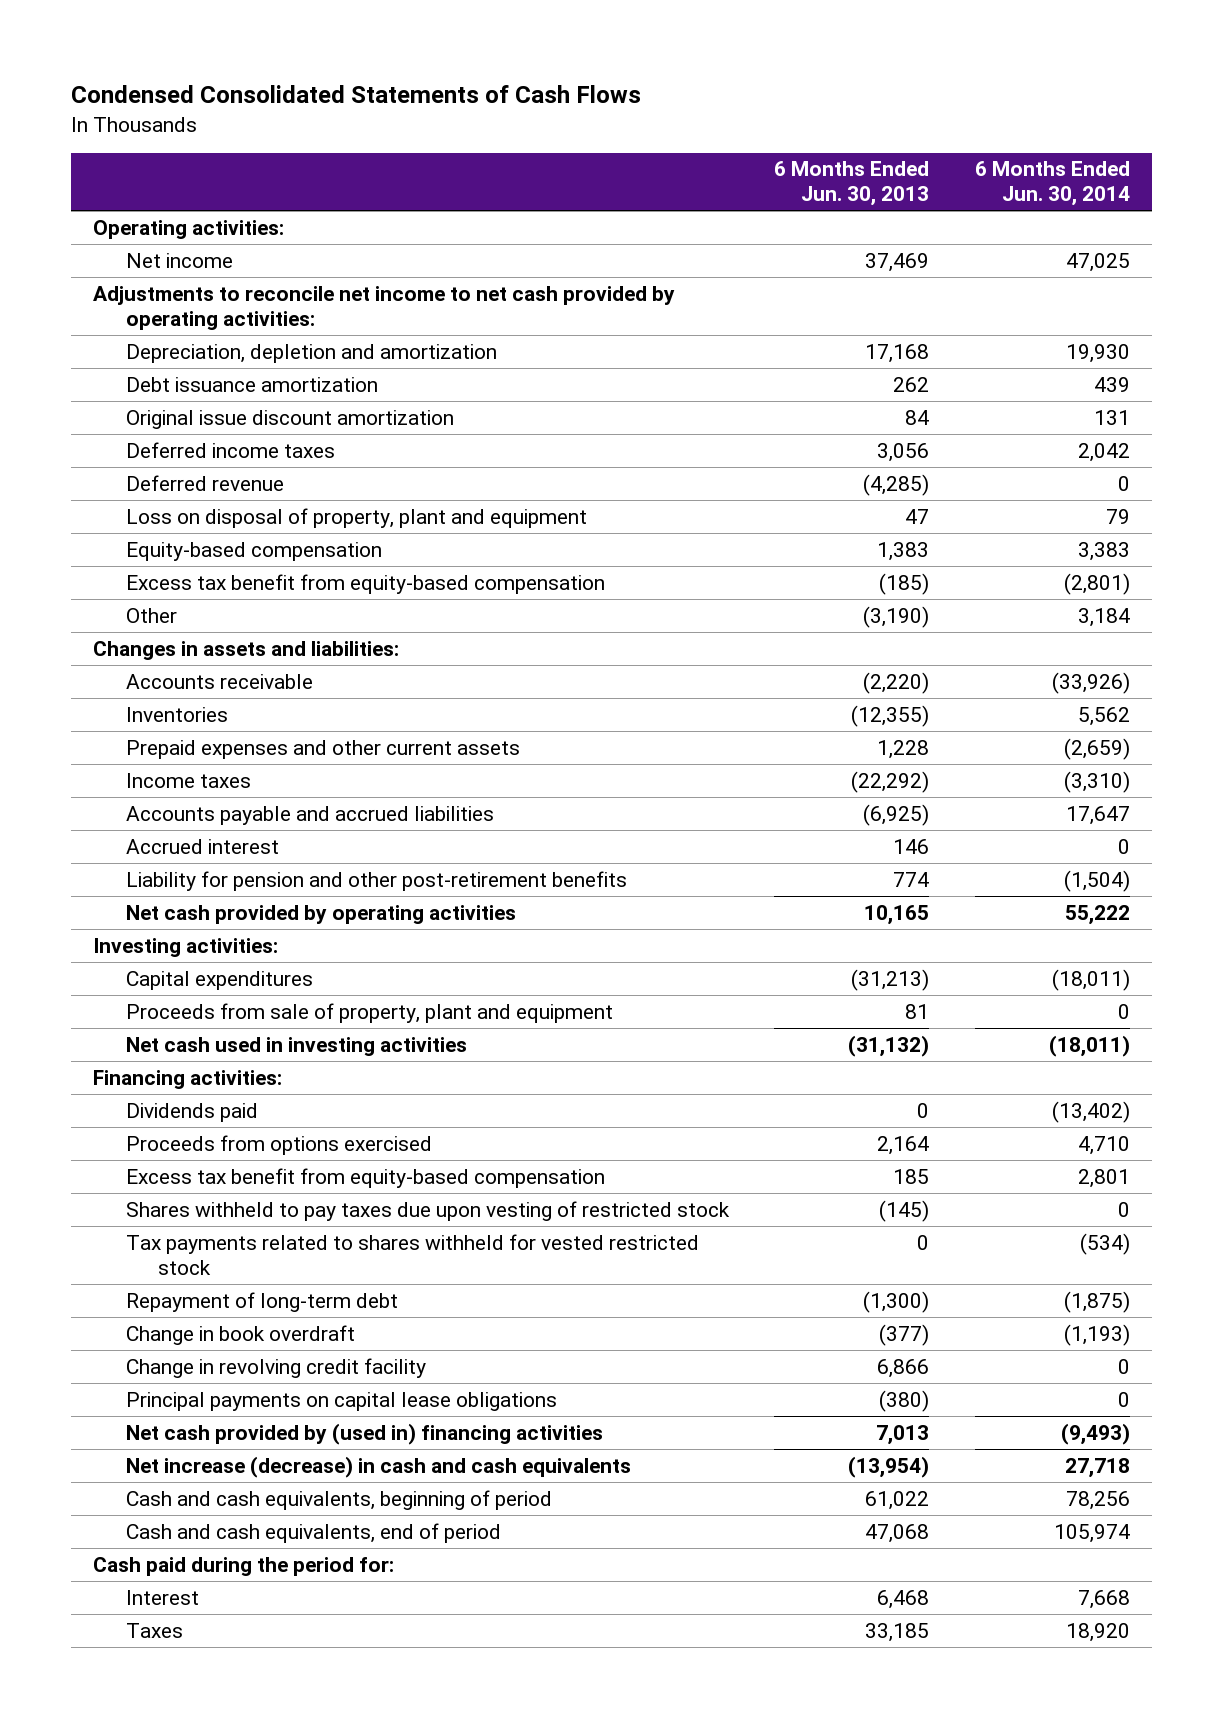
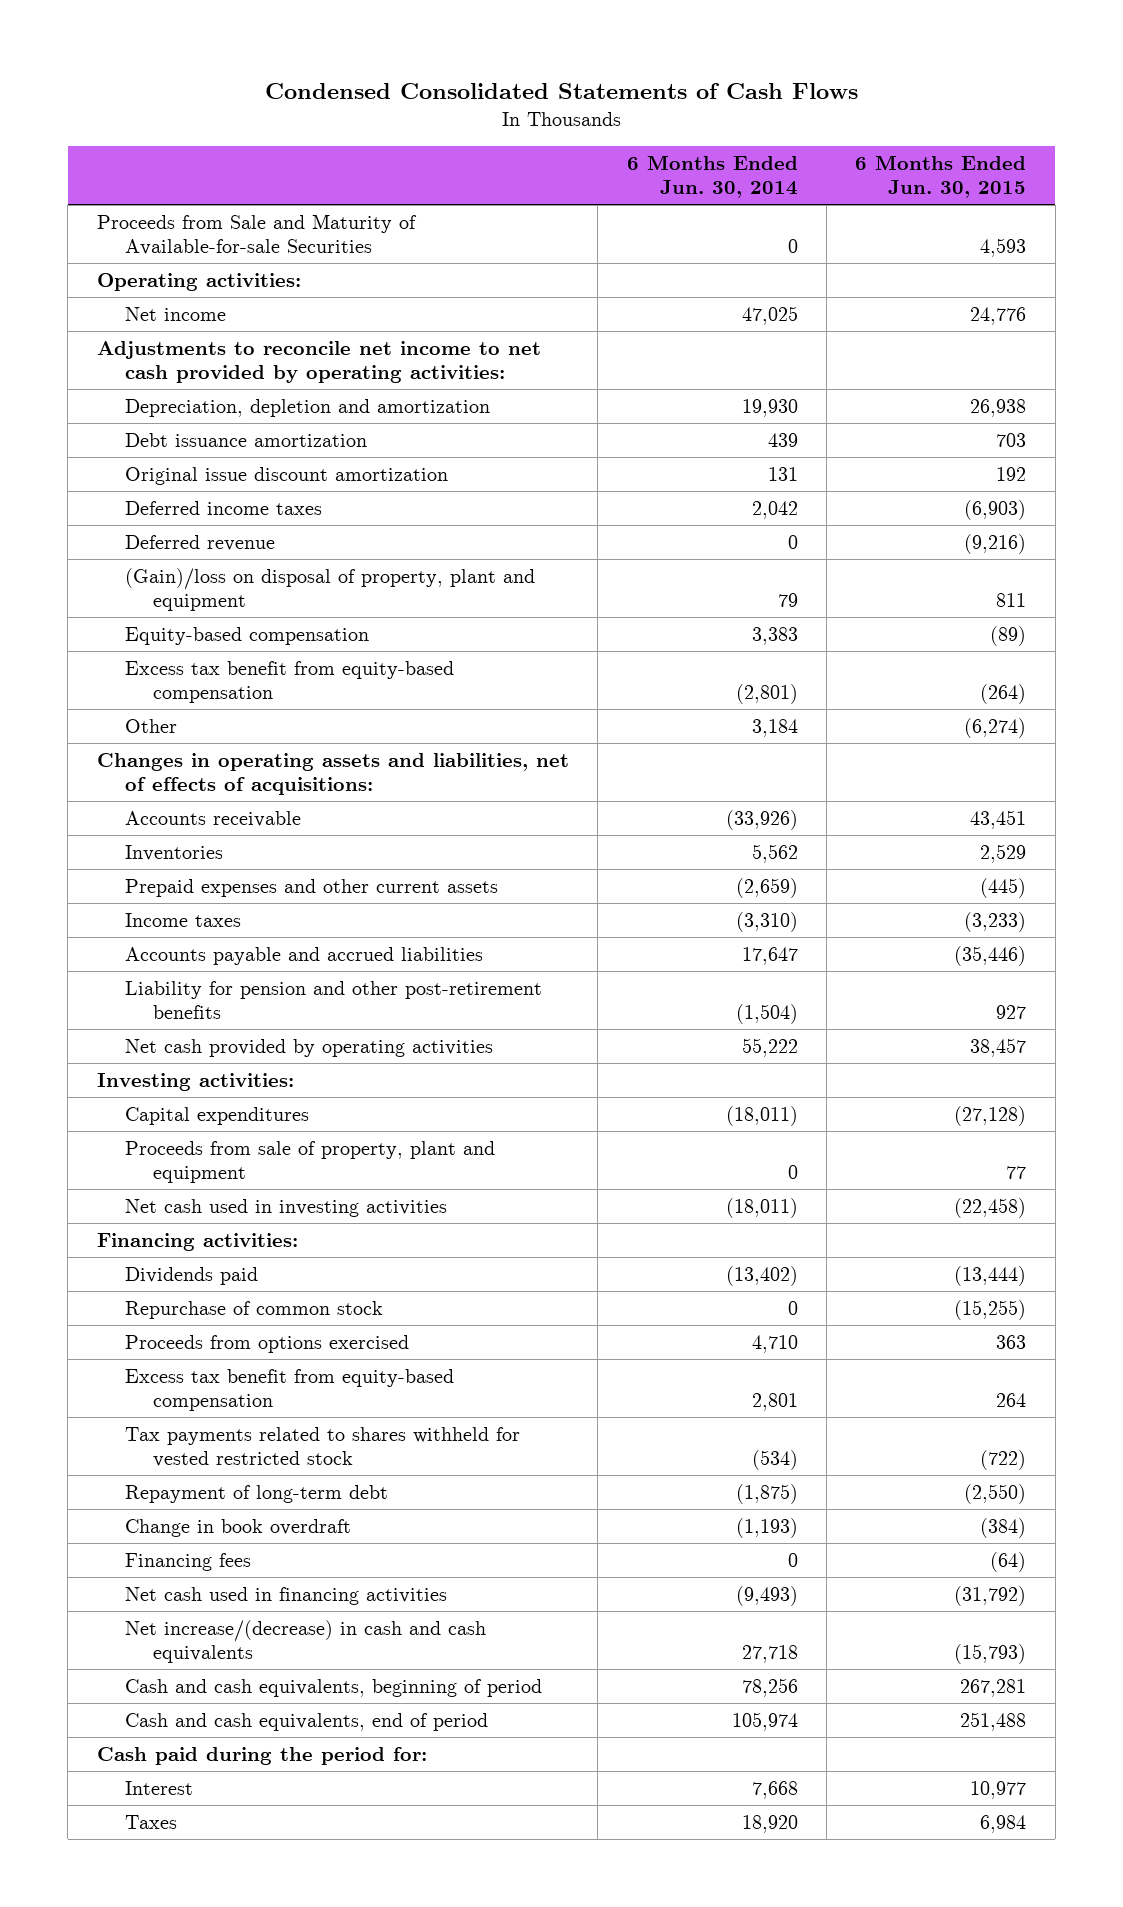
[774,161,930,207] 6 Months Ended Jun. 30, 2013 -> none
none -> [855,154,1027,199] 6 Months Ended Jun. 30, 2015
none -> [96,213,417,256] Proceeds from Sale and Maturity of Available-for-sale Securities
[125,507,587,528] Loss on disposal of property, plant and equipment -> [124,567,535,612] (Gain)/loss on disposal of property, plant and equipment
[93,640,400,660] Changes in assets and liabilities: -> [96,752,569,796] Changes in operating assets and liabilities, net of effects of acquisitions:
[125,838,279,854] Accrued interest -> none
none -> [124,1300,383,1319] Repurchase of common stock
[125,1200,730,1221] Shares withheld to pay taxes due upon vesting of restricted stock -> none
[125,1357,426,1378] Change in revolving credit facility -> none
[125,1391,557,1411] Principal payments on capital lease obligations -> none
none -> [124,1552,251,1571] Financing fees
[125,1422,603,1445] Net cash provided by (used in) financing activities -> [124,1586,447,1605] Net cash used in financing activities
[125,1455,631,1478] Net increase (decrease) in cash and cash equivalents -> [124,1619,486,1664] Net increase/(decrease) in cash and cash equivalents

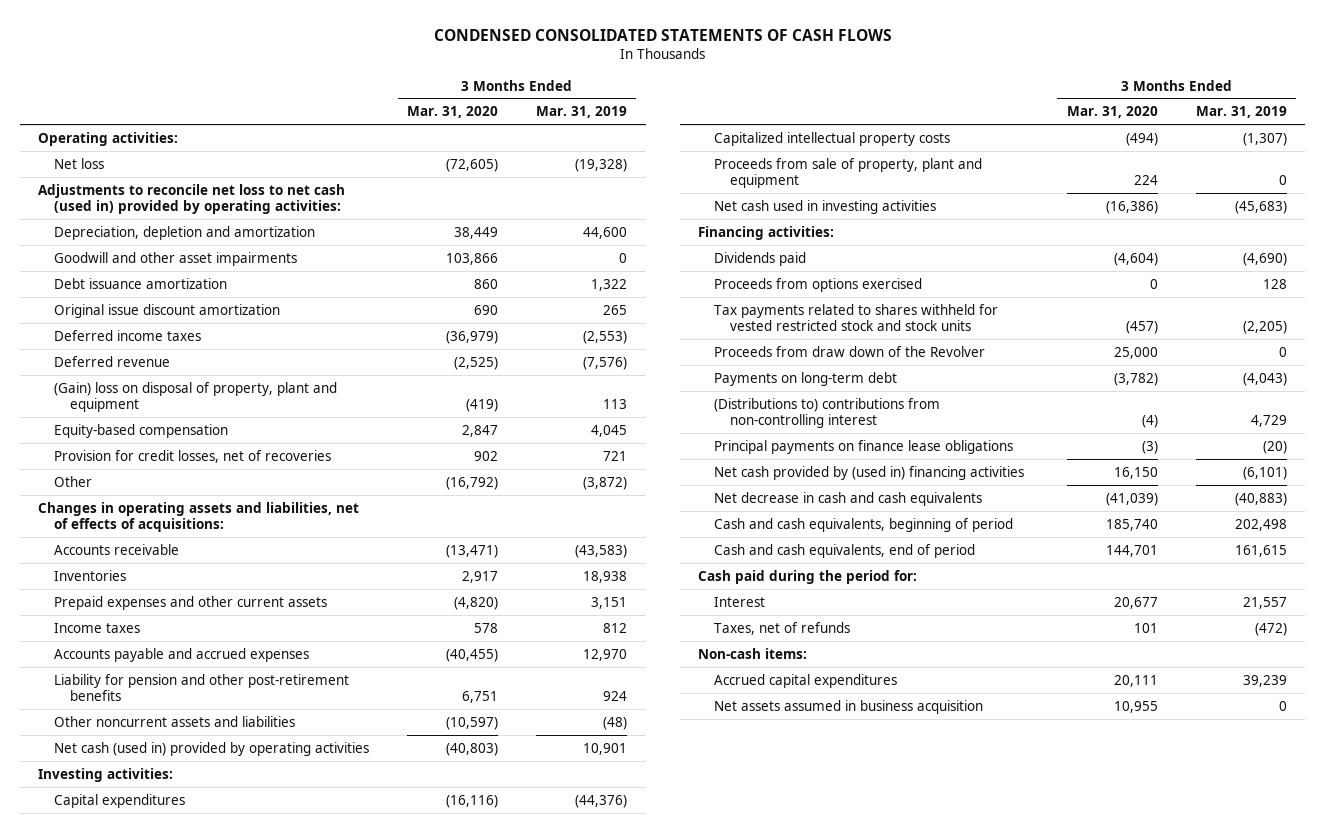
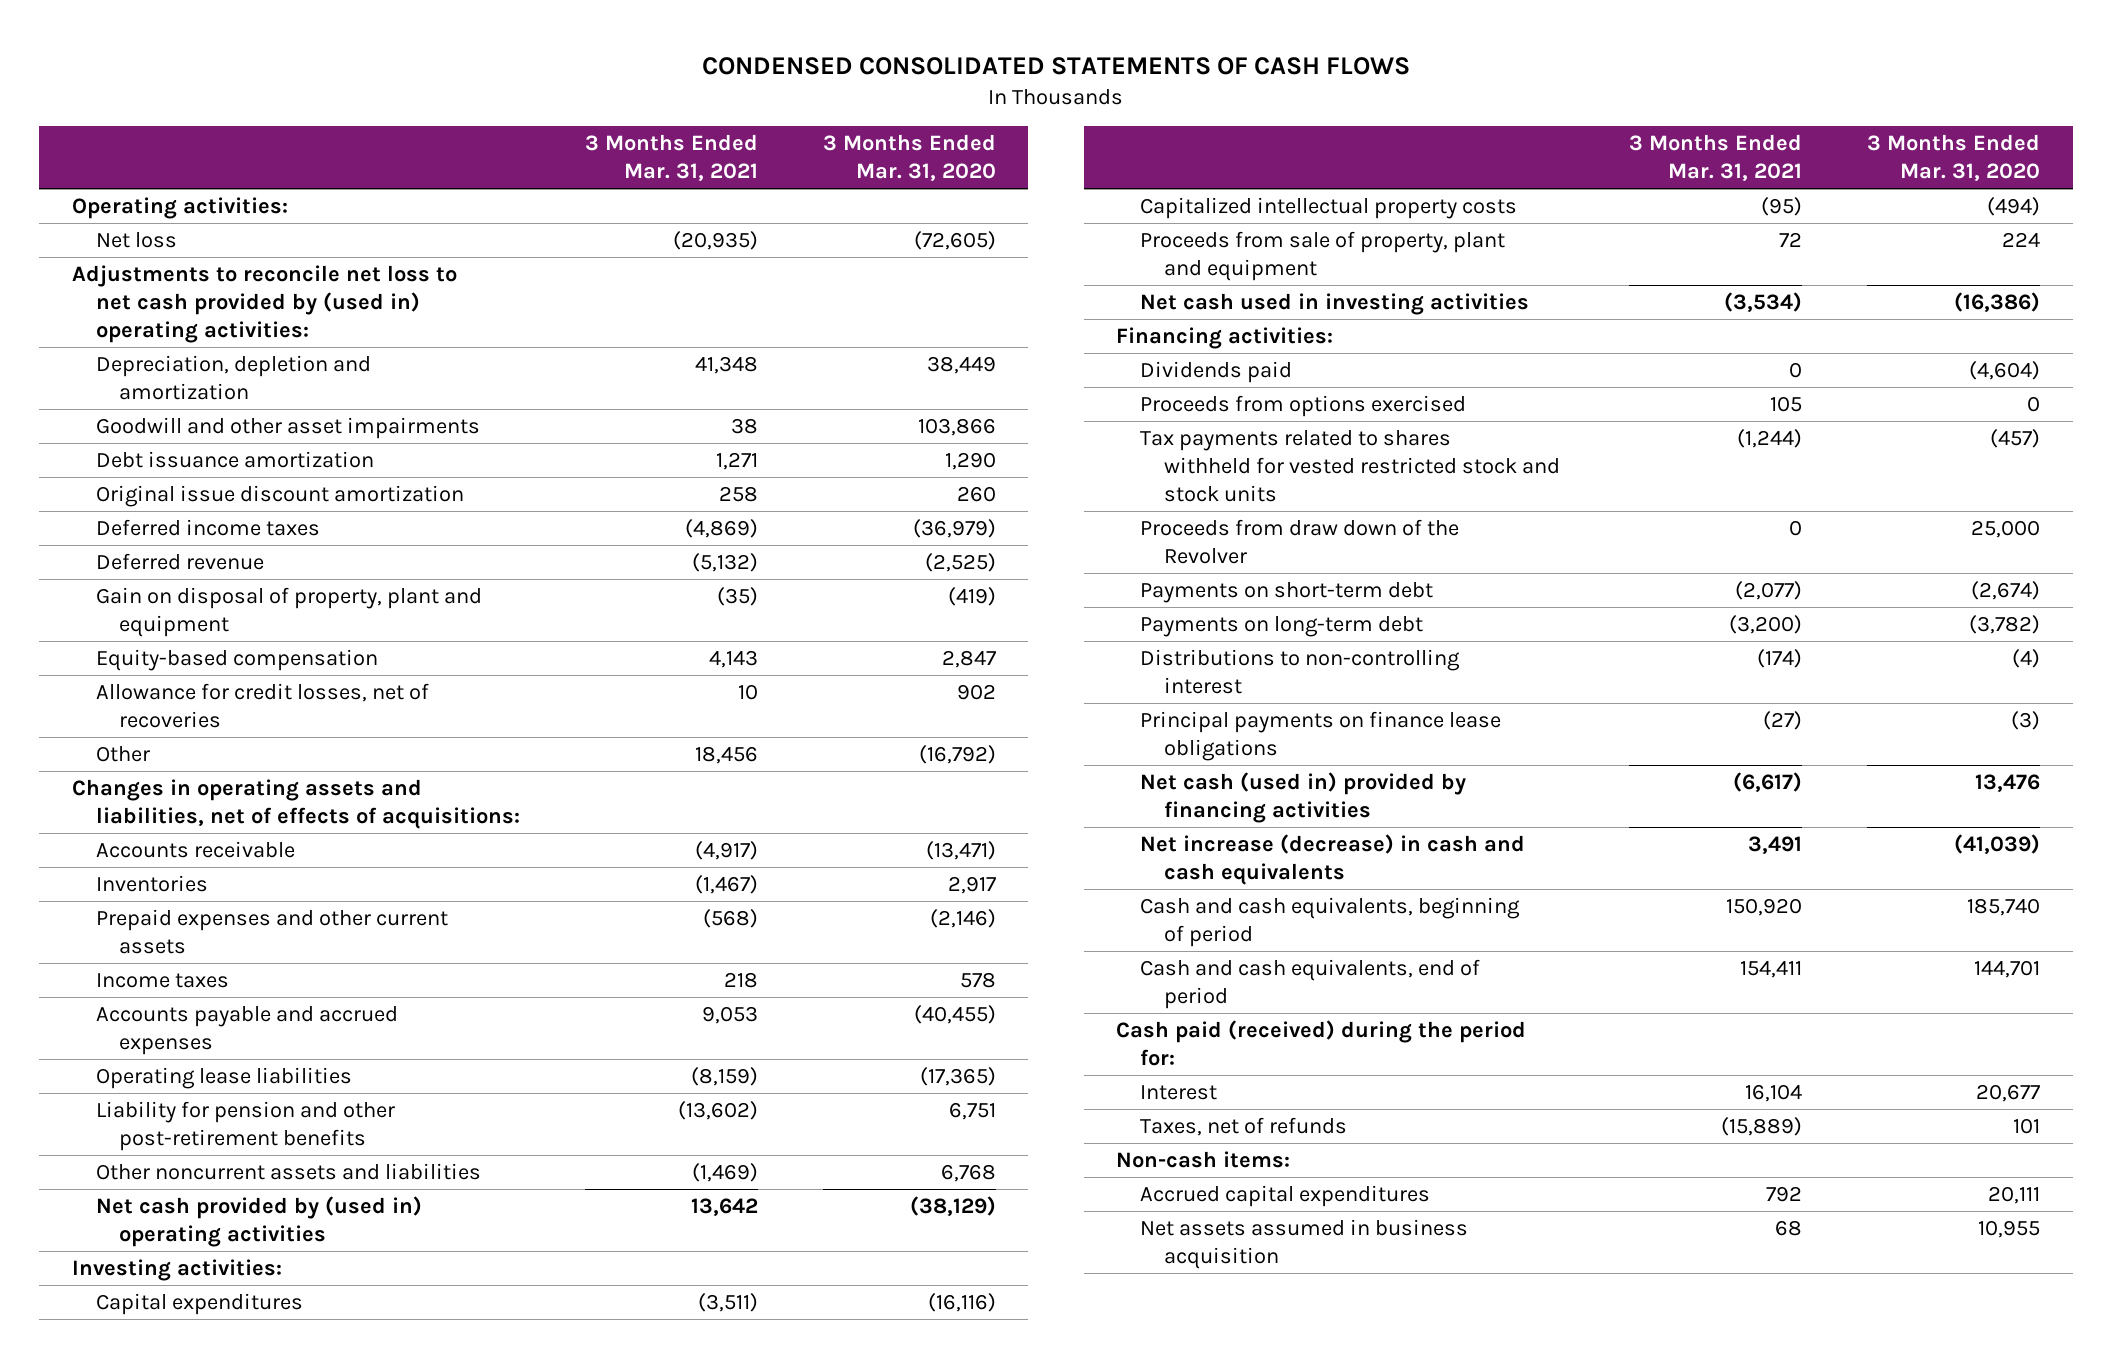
[535,106,627,119] Mar. 31, 2019 -> none
none -> [584,134,758,182] 3 Months Ended Mar. 31, 2021
[38,183,346,215] Adjustments to reconcile net loss to net cash (used in) provided by operating activities: -> [71,265,457,343] Adjustments to reconcile net loss to net cash provided by (used in) operating activities:
[473,278,498,289] 860 -> [944,452,996,471] 1,290
[473,304,498,315] 690 -> [956,486,996,503] 260
[54,381,338,413] (Gain) loss on disposal of property, plant and equipment -> [95,587,482,637] Gain on disposal of property, plant and equipment
[54,449,332,463] Provision for credit losses, net of recoveries -> [95,683,429,728] Allowance for credit losses, net of recoveries
[453,596,498,610] (4,820) -> [929,909,996,929] (2,146)
none -> [95,1067,352,1090] Operating lease liabilities
[445,716,498,730] (10,597) -> [940,1164,996,1183] 6,768
[54,741,370,756] Net cash (used in) provided by operating activities -> [95,1196,422,1247] Net cash provided by (used in) operating activities
[445,742,498,756] (40,803) -> [909,1196,996,1217] (38,129)
none -> [1139,582,1433,604] Payments on short-term debt
[714,397,941,429] (Distributions to) contributions from non-controlling interest -> [1139,649,1460,694] Distributions to non-controlling interest
[714,465,1025,480] Net cash provided by (used in) financing activities -> [1139,772,1466,823] Net cash (used in) provided by financing activities
[1113,466,1158,479] 16,150 -> [1975,774,2041,793] 13,476
[714,491,983,506] Net decrease in cash and cash equivalents -> [1139,834,1525,885] Net increase (decrease) in cash and cash equivalents
[698,569,918,584] Cash paid during the period for: -> [1116,1020,1527,1066] Cash paid (received) during the period for:

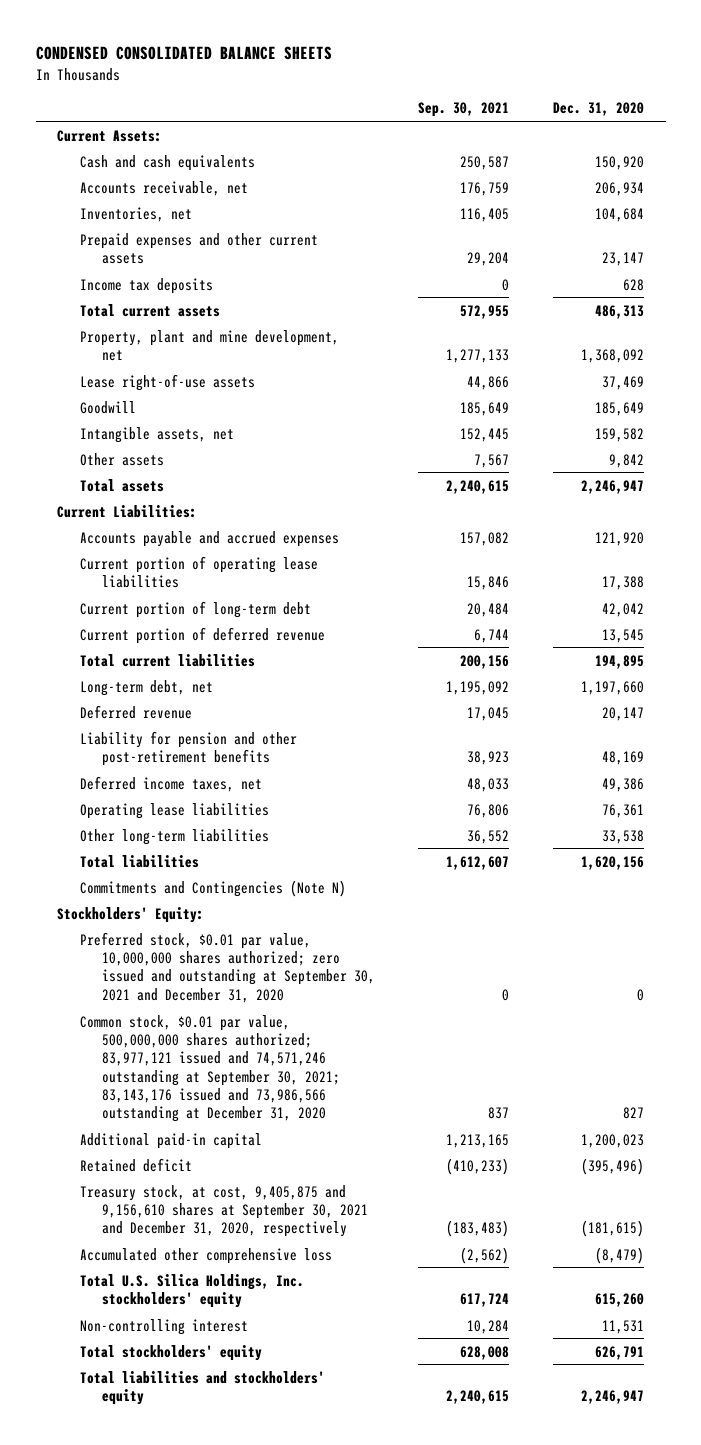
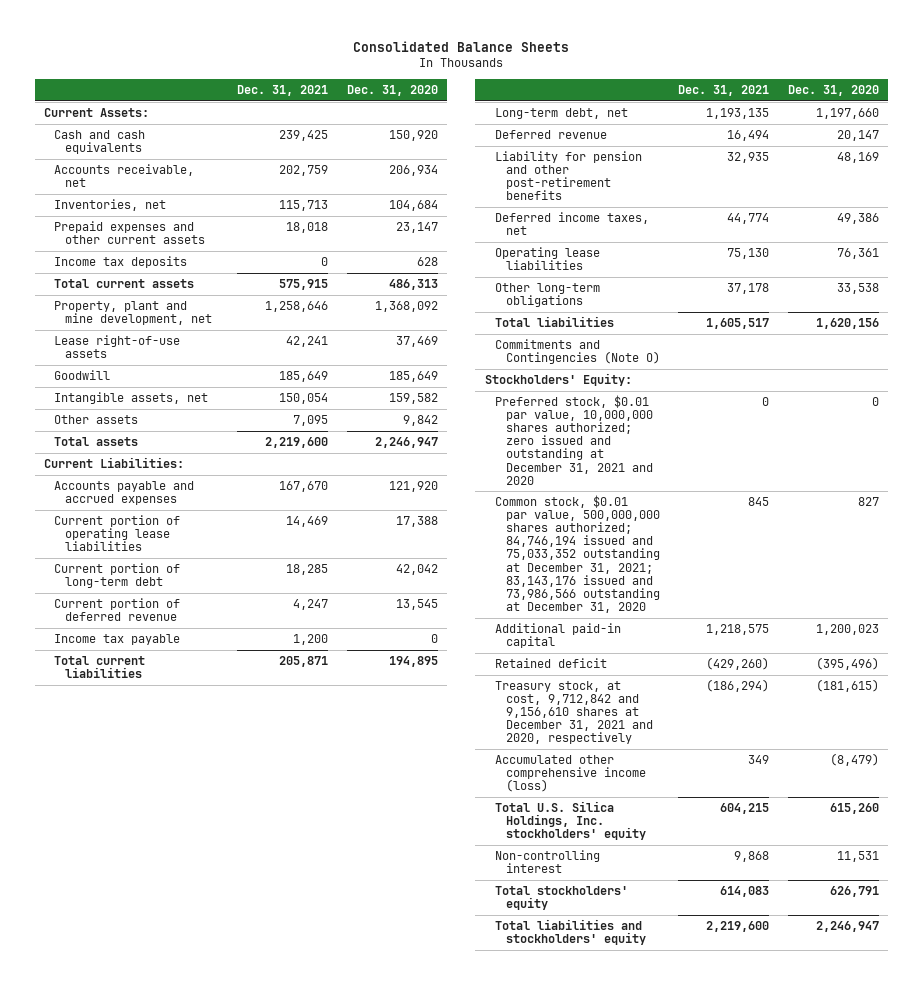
[35,46,332,61] CONDENSED CONSOLIDATED BALANCE SHEETS -> [353,41,570,53] Consolidated Balance Sheets
[418,102,510,118] Sep. 30, 2021 -> none
none -> [237,84,329,96] Dec. 31, 2021
none -> [54,634,181,646] Income tax payable
[79,828,269,845] Other long-term liabilities -> [495,283,601,308] Other long-term obligations
[79,879,346,897] Commitments and Contingencies (Note N) -> [495,339,661,365] Commitments and Contingencies (Note O)
[79,931,375,1003] Preferred stock, $0.01 par value, 10,000,000 shares authorized; zero issued and outstanding at September 30, 2021 and December 31, 2020 -> [495,395,654,485] Preferred stock, $0.01 par value, 10,000,000 shares authorized; zero issued and outstanding at December 31, 2021 and 2020
[79,1014,340,1123] Common stock, $0.01 par value, 500,000,000 shares authorized; 83,977,121 issued and 74,571,246 outstanding at September 30, 2021; 83,143,176 issued and 73,986,566 outstanding at December 31, 2020 -> [495,495,661,613] Common stock, $0.01 par value, 500,000,000 shares authorized; 84,746,194 issued and 75,033,352 outstanding at December 31, 2021; 83,143,176 issued and 73,986,566 outstanding at December 31, 2020
[79,1184,368,1238] Treasury stock, at cost, 9,405,875 and 9,156,610 shares at September 30, 2021 and December 31, 2020, respectively -> [495,681,654,745] Treasury stock, at cost, 9,712,842 and 9,156,610 shares at December 31, 2021 and 2020, respectively
[79,1247,332,1264] Accumulated other comprehensive loss -> [495,755,647,793] Accumulated other comprehensive income (loss)

